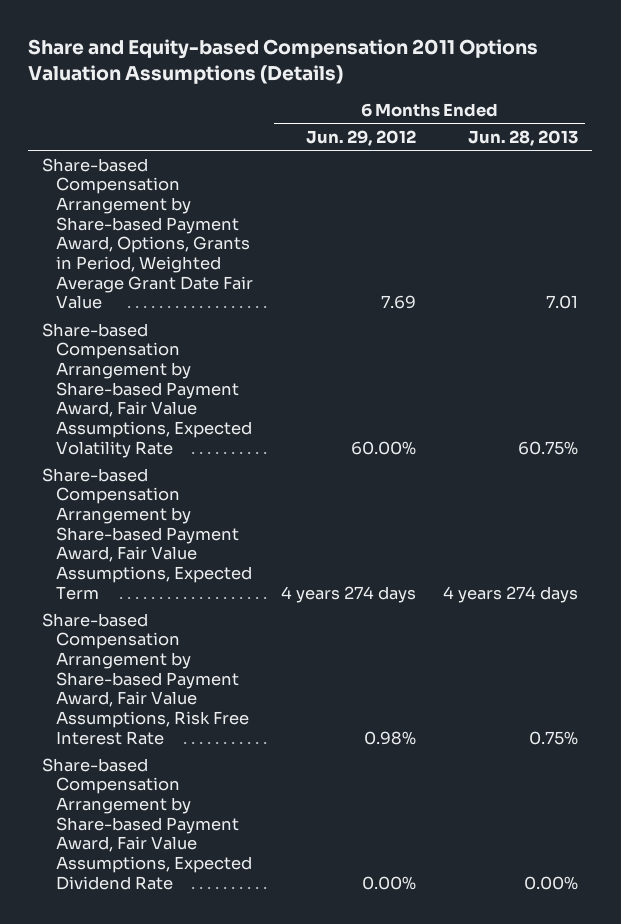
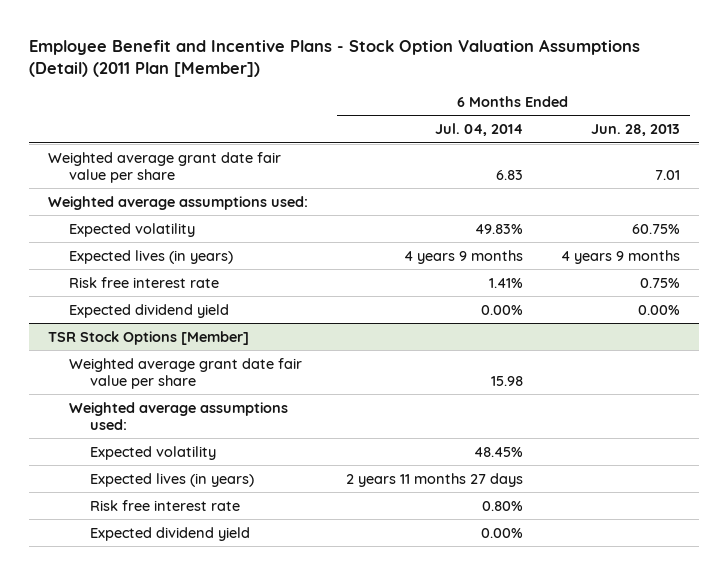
[28,39,539,84] Share and Equity-based Compensation 2011 Options Valuation Assumptions (Details) -> [29,38,641,77] Employee Benefit and Incentive Plans - Stock Option Valuation Assumptions (Detail) (2011 Plan [Member])
[305,129,416,146] Jun. 29, 2012 -> none
none -> [435,123,524,137] Jul. 04, 2014
[42,467,252,600] Share-based Compensation Arrangement by Share-based Payment Award, Fair Value Assumptions, Expected Term -> none
[42,157,253,310] Share-based Compensation Arrangement by Share-based Payment Award, Options, Grants in Period, Weighted Average Grant Date Fair Value -> [48,151,282,183] Weighted average grant date fair value per share
none -> [48,195,309,210] Weighted average assumptions used:
[42,322,252,458] Share-based Compensation Arrangement by Share-based Payment Award, Fair Value Assumptions, Expected Volatility Rate -> [69,222,196,237] Expected volatility
none -> [69,249,234,264] Expected lives (in years)
[42,612,249,745] Share-based Compensation Arrangement by Share-based Payment Award, Fair Value Assumptions, Risk Free Interest Rate -> [69,276,220,288] Risk free interest rate
[42,757,252,890] Share-based Compensation Arrangement by Share-based Payment Award, Fair Value Assumptions, Expected Dividend Rate -> [69,303,230,318] Expected dividend yield
none -> [48,330,250,345] TSR Stock Options [Member]
none -> [69,357,303,389] Weighted average grant date fair value per share
none -> [69,401,289,430] Weighted average assumptions used:
none -> [90,445,217,460] Expected volatility
none -> [90,472,255,487] Expected lives (in years)
none -> [90,499,241,511] Risk free interest rate
none -> [90,526,251,541] Expected dividend yield

